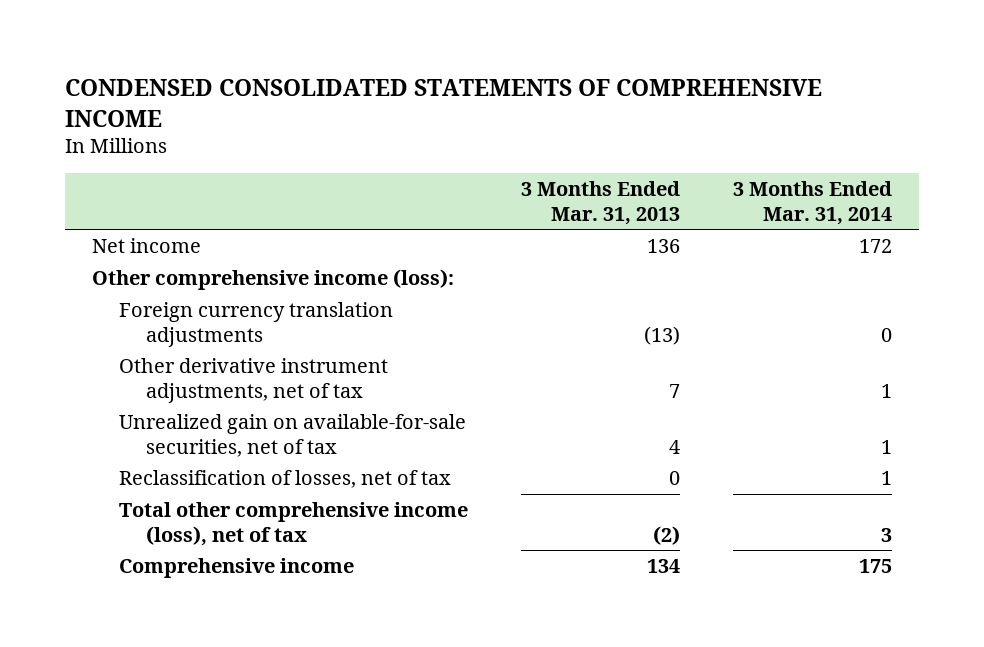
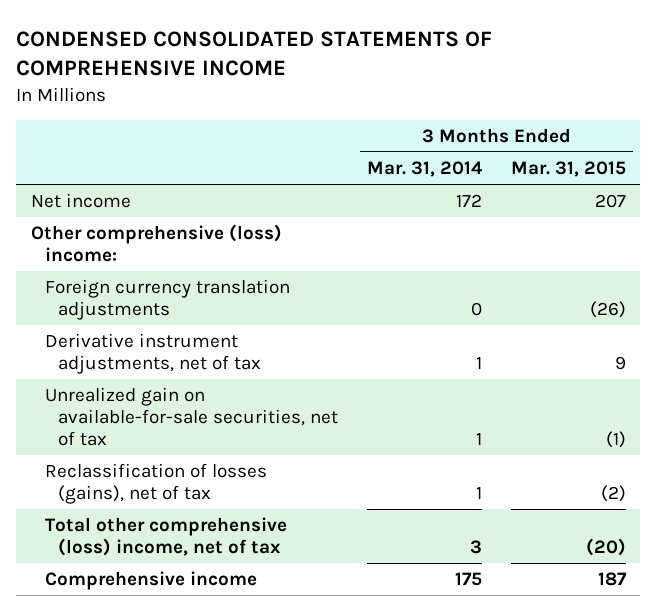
[520,181,680,225] 3 Months Ended Mar. 31, 2013 -> none
none -> [510,161,626,178] Mar. 31, 2015
[91,268,454,290] Other comprehensive income (loss): -> [30,224,282,263] Other comprehensive (loss) income:
[118,357,388,403] Other derivative instrument adjustments, net of tax -> [44,333,262,375] Derivative instrument adjustments, net of tax
[118,469,451,488] Reclassification of losses, net of tax -> [44,463,267,505] Reclassification of losses (gains), net of tax
[118,501,468,546] Total other comprehensive income (loss), net of tax -> [44,517,287,557] Total other comprehensive (loss) income, net of tax

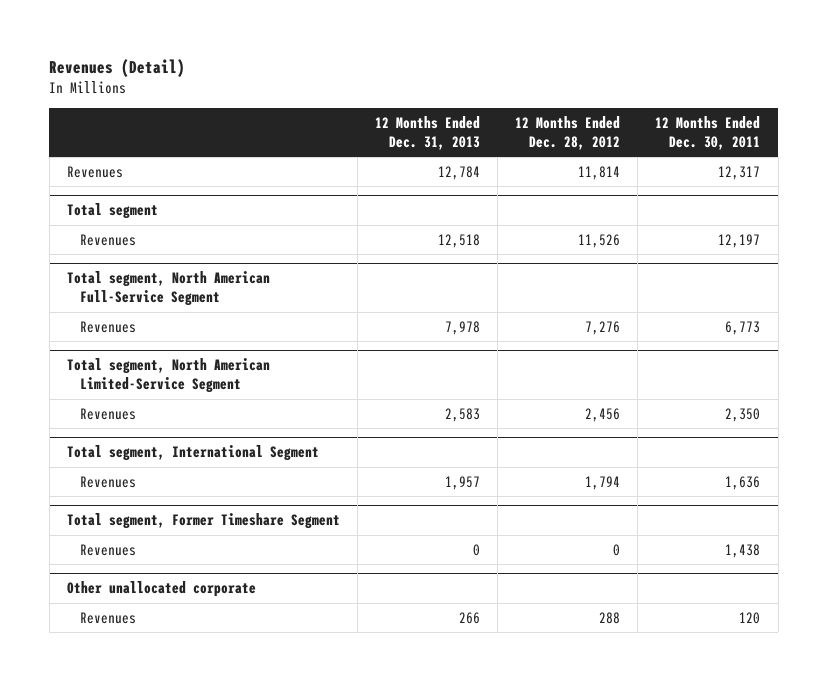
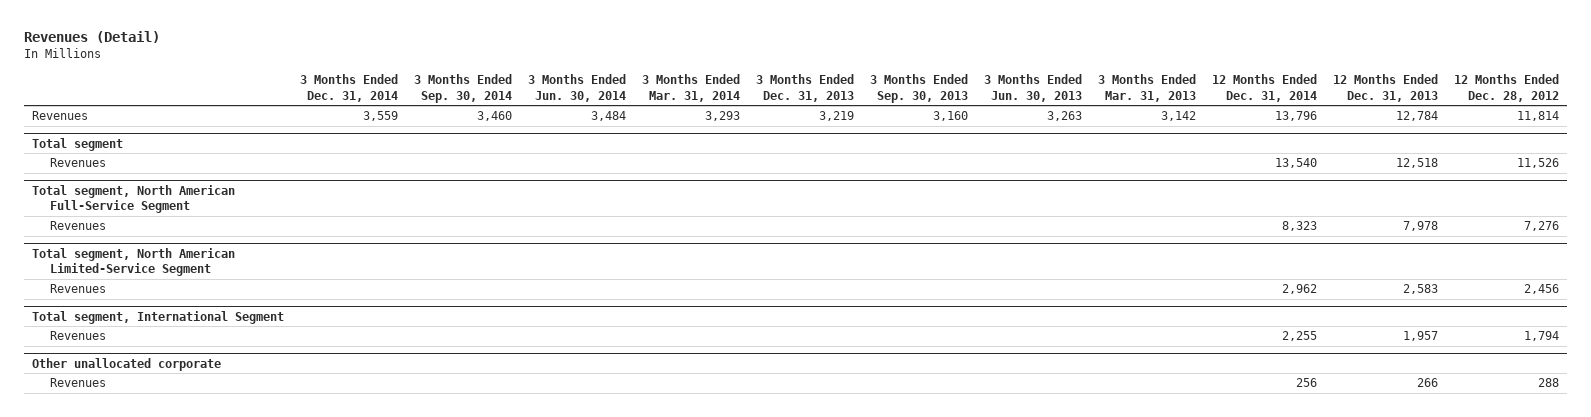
[655,115,761,150] 12 Months Ended Dec. 30, 2011 -> none
none -> [299,74,398,102] 3 Months Ended Dec. 31, 2014
none -> [413,74,512,103] 3 Months Ended Sep. 30, 2014
none -> [527,74,626,102] 3 Months Ended Jun. 30, 2014
none -> [641,74,740,102] 3 Months Ended Mar. 31, 2014
none -> [756,74,855,102] 3 Months Ended Dec. 31, 2013
none -> [870,74,969,103] 3 Months Ended Sep. 30, 2013
none -> [984,74,1083,102] 3 Months Ended Jun. 30, 2013
none -> [1098,74,1197,102] 3 Months Ended Mar. 31, 2013
none -> [1212,74,1318,102] 12 Months Ended Dec. 31, 2014
[66,513,340,530] Total segment, Former Timeshare Segment -> none
[80,543,137,556] Revenues -> none

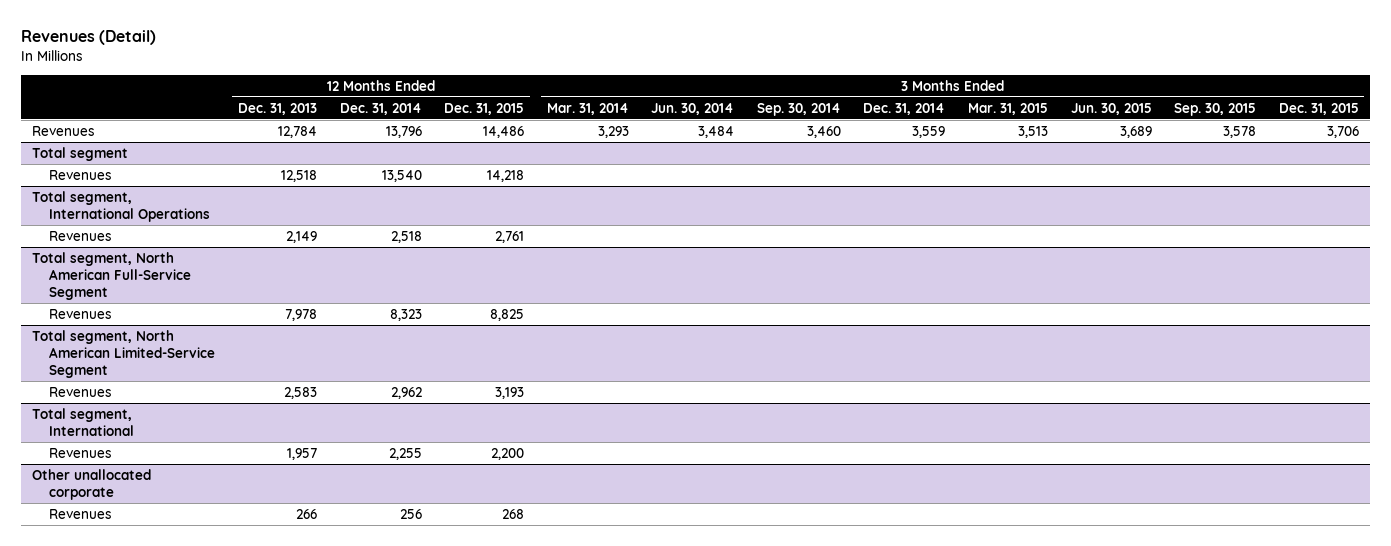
[756,74,855,102] 3 Months Ended Dec. 31, 2013 -> none
[870,74,969,103] 3 Months Ended Sep. 30, 2013 -> none
[984,74,1083,102] 3 Months Ended Jun. 30, 2013 -> none
[1098,74,1197,102] 3 Months Ended Mar. 31, 2013 -> none
[1454,74,1560,102] 12 Months Ended Dec. 28, 2012 -> none
none -> [444,102,525,115] Dec. 31, 2015
none -> [968,102,1049,115] Mar. 31, 2015
none -> [1070,102,1152,115] Jun. 30, 2015
none -> [1174,102,1257,116] Sep. 30, 2015
none -> [1278,102,1359,115] Dec. 31, 2015
none -> [32,190,211,222] Total segment, International Operations
none -> [49,230,112,241] Revenues
[31,310,284,324] Total segment, International Segment -> [32,407,135,436] Total segment, International

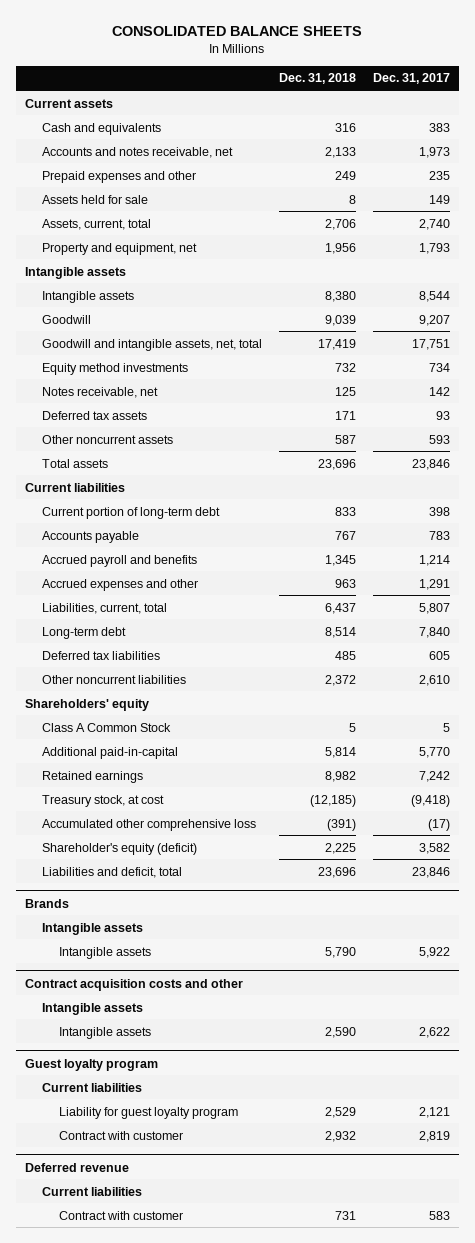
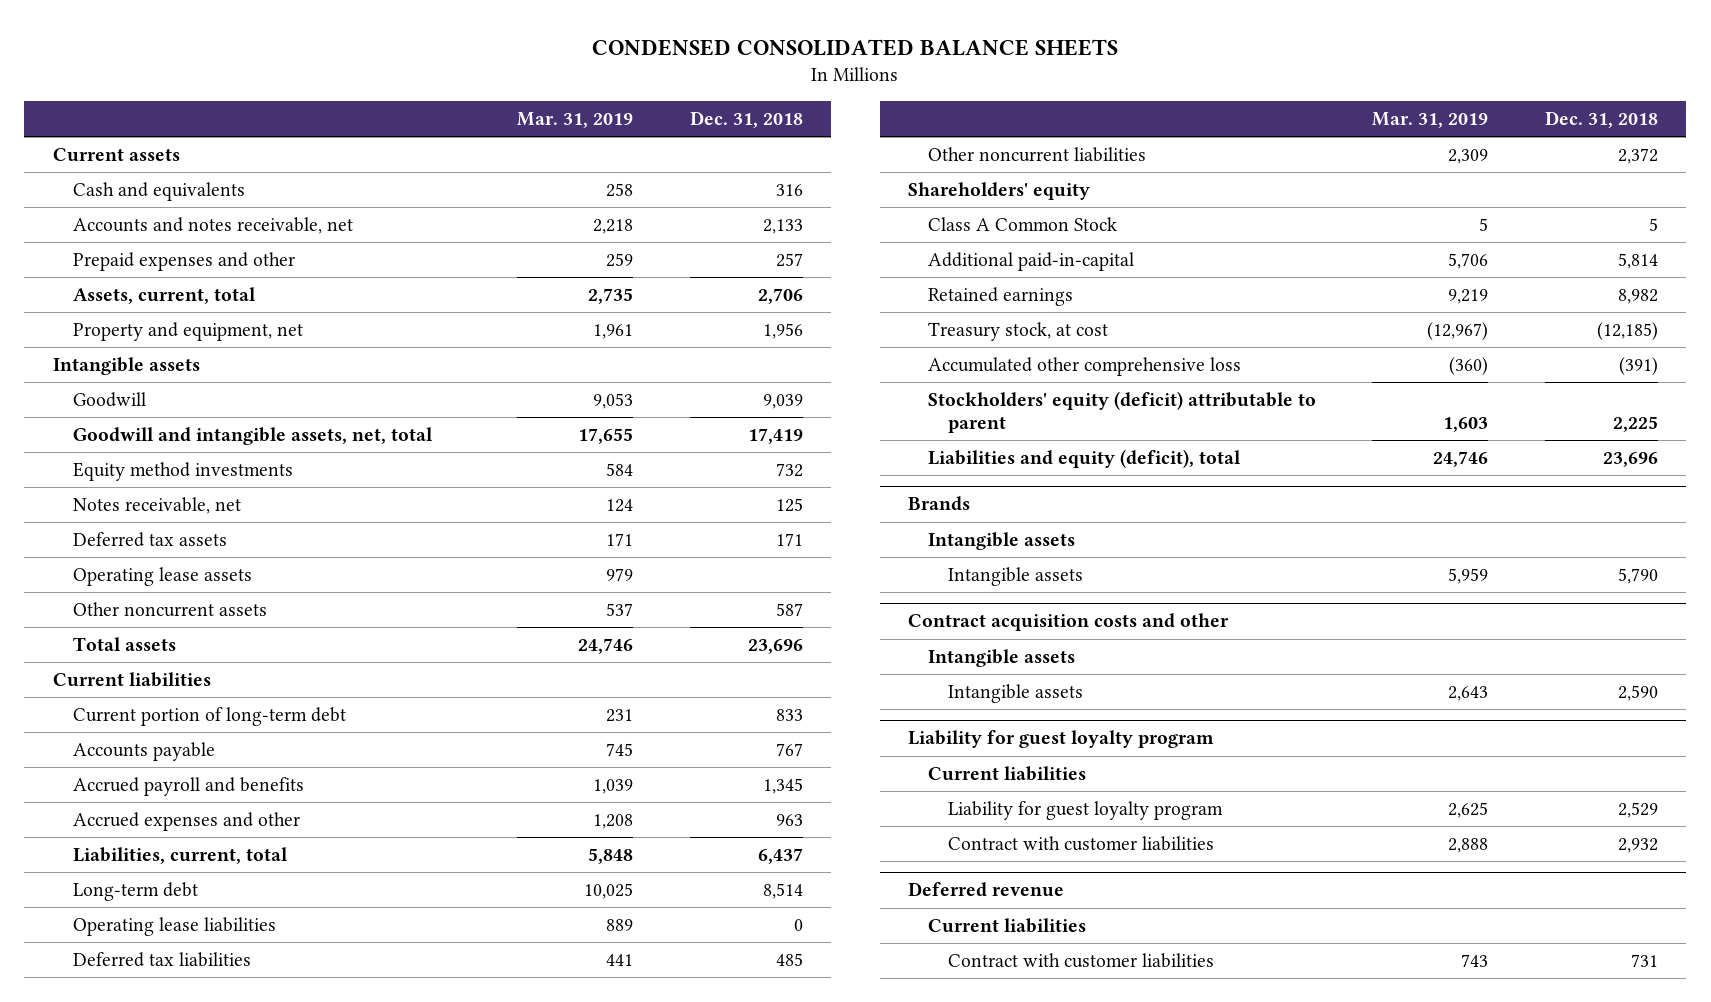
[112,25,363,36] CONSOLIDATED BALANCE SHEETS -> [592,38,1119,56] CONDENSED CONSOLIDATED BALANCE SHEETS
[373,73,451,85] Dec. 31, 2017 -> none
none -> [517,111,634,128] Mar. 31, 2019
[42,194,149,204] Assets held for sale -> none
[335,170,357,180] 249 -> [775,252,803,267] 257
[42,290,135,303] Intangible assets -> none
none -> [72,566,252,586] Operating lease assets
none -> [72,916,276,936] Operating lease liabilities
[42,842,198,855] Shareholder's equity (deficit) -> [928,390,1317,433] Stockholders' equity (deficit) attributable to parent
[42,866,183,878] Liabilities and deficit, total -> [928,448,1242,468] Liabilities and equity (deficit), total
[24,1058,158,1071] Guest loyalty program -> [908,730,1215,749] Liability for guest loyalty program
[59,1130,184,1140] Contract with customer -> [947,835,1214,851] Contract with customer liabilities
[59,1210,184,1220] Contract with customer -> [947,952,1214,968] Contract with customer liabilities

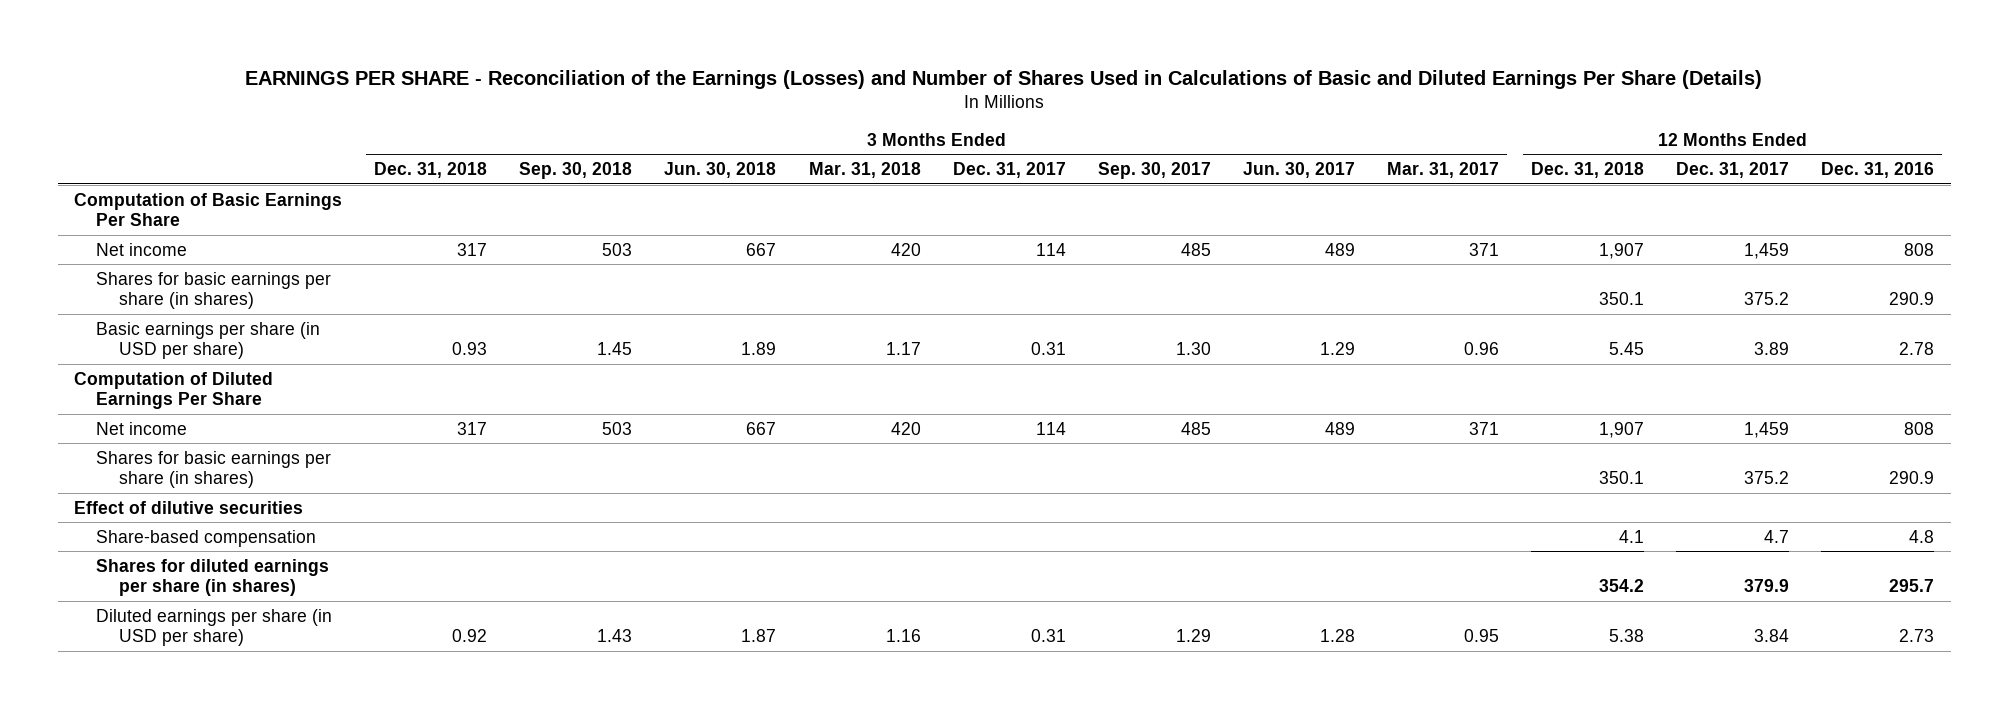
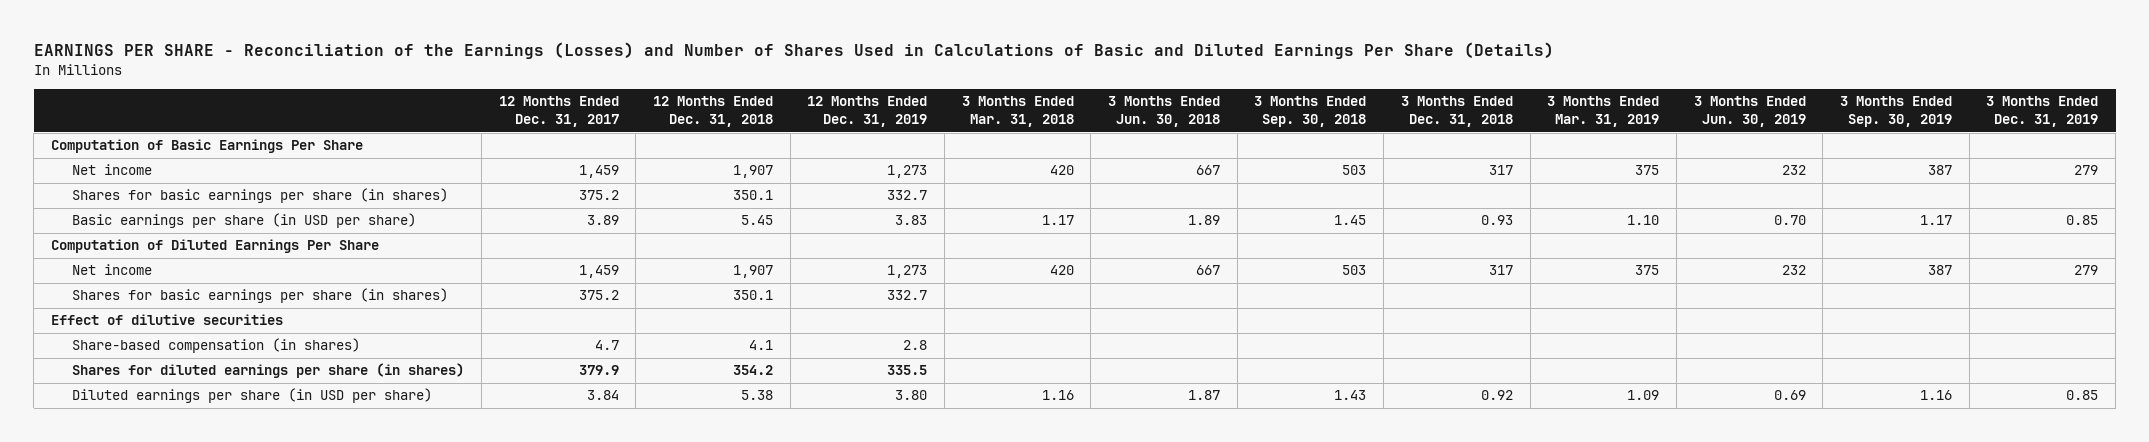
[952,162,1066,179] Dec. 31, 2017 -> none
[1097,162,1211,180] Sep. 30, 2017 -> none
[1242,162,1355,179] Jun. 30, 2017 -> none
[1387,162,1500,179] Mar. 31, 2017 -> none
[1821,162,1935,179] Dec. 31, 2016 -> none
none -> [807,96,928,128] 12 Months Ended Dec. 31, 2019
none -> [1547,96,1660,128] 3 Months Ended Mar. 31, 2019
none -> [1693,96,1806,128] 3 Months Ended Jun. 30, 2019
none -> [1839,96,1952,128] 3 Months Ended Sep. 30, 2019
none -> [1986,96,2099,128] 3 Months Ended Dec. 31, 2019
[96,529,317,547] Share-based compensation -> [72,338,361,354] Share-based compensation (in shares)

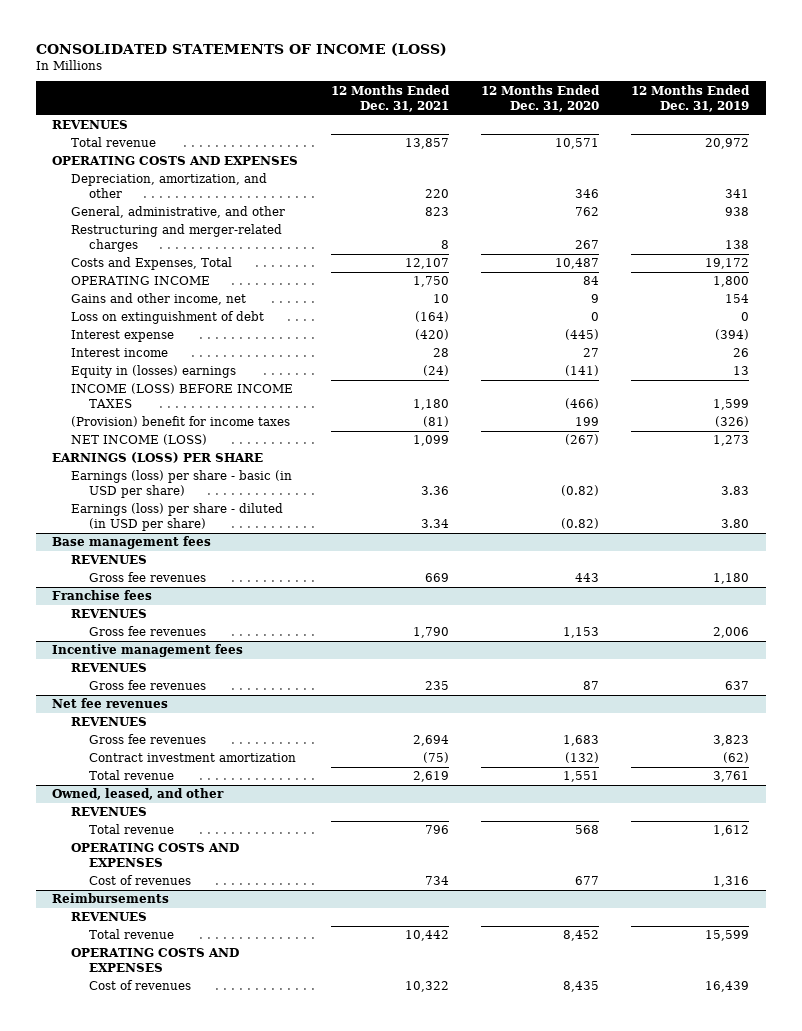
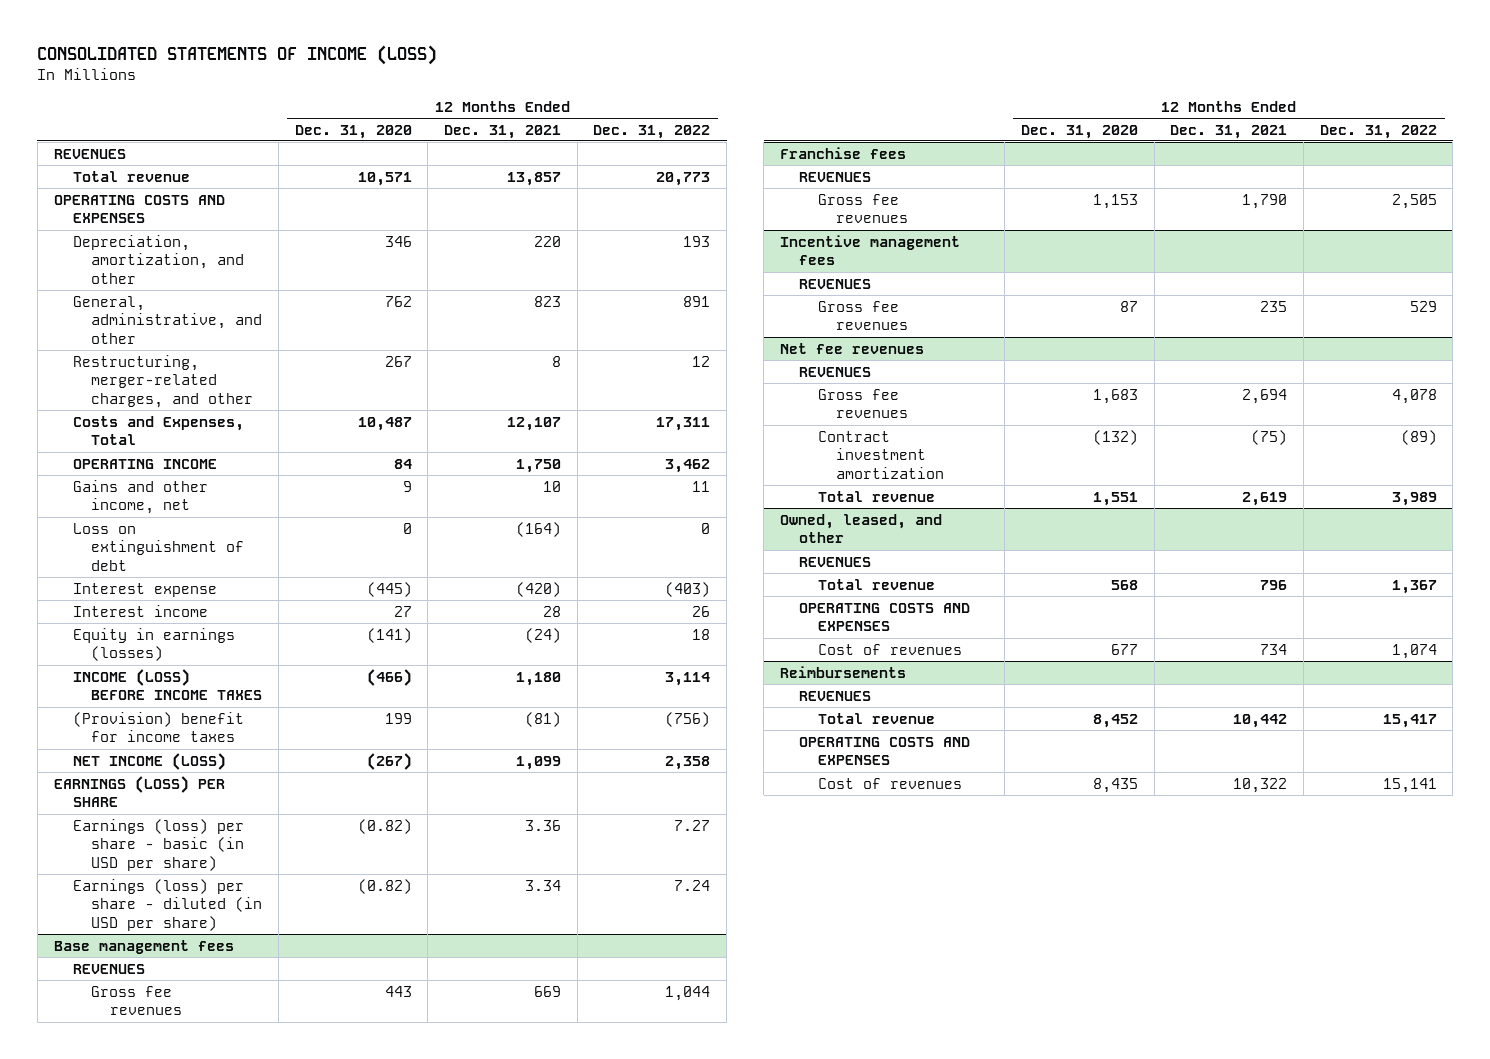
[631,84,751,112] 12 Months Ended Dec. 31, 2019 -> none
none -> [593,124,711,139] Dec. 31, 2022
[70,224,282,253] Restructuring and merger-related charges -> [72,354,254,409] Restructuring, merger-related charges, and other
[70,365,236,379] Equity in (losses) earnings -> [72,627,235,662] Equity in earnings (losses)

